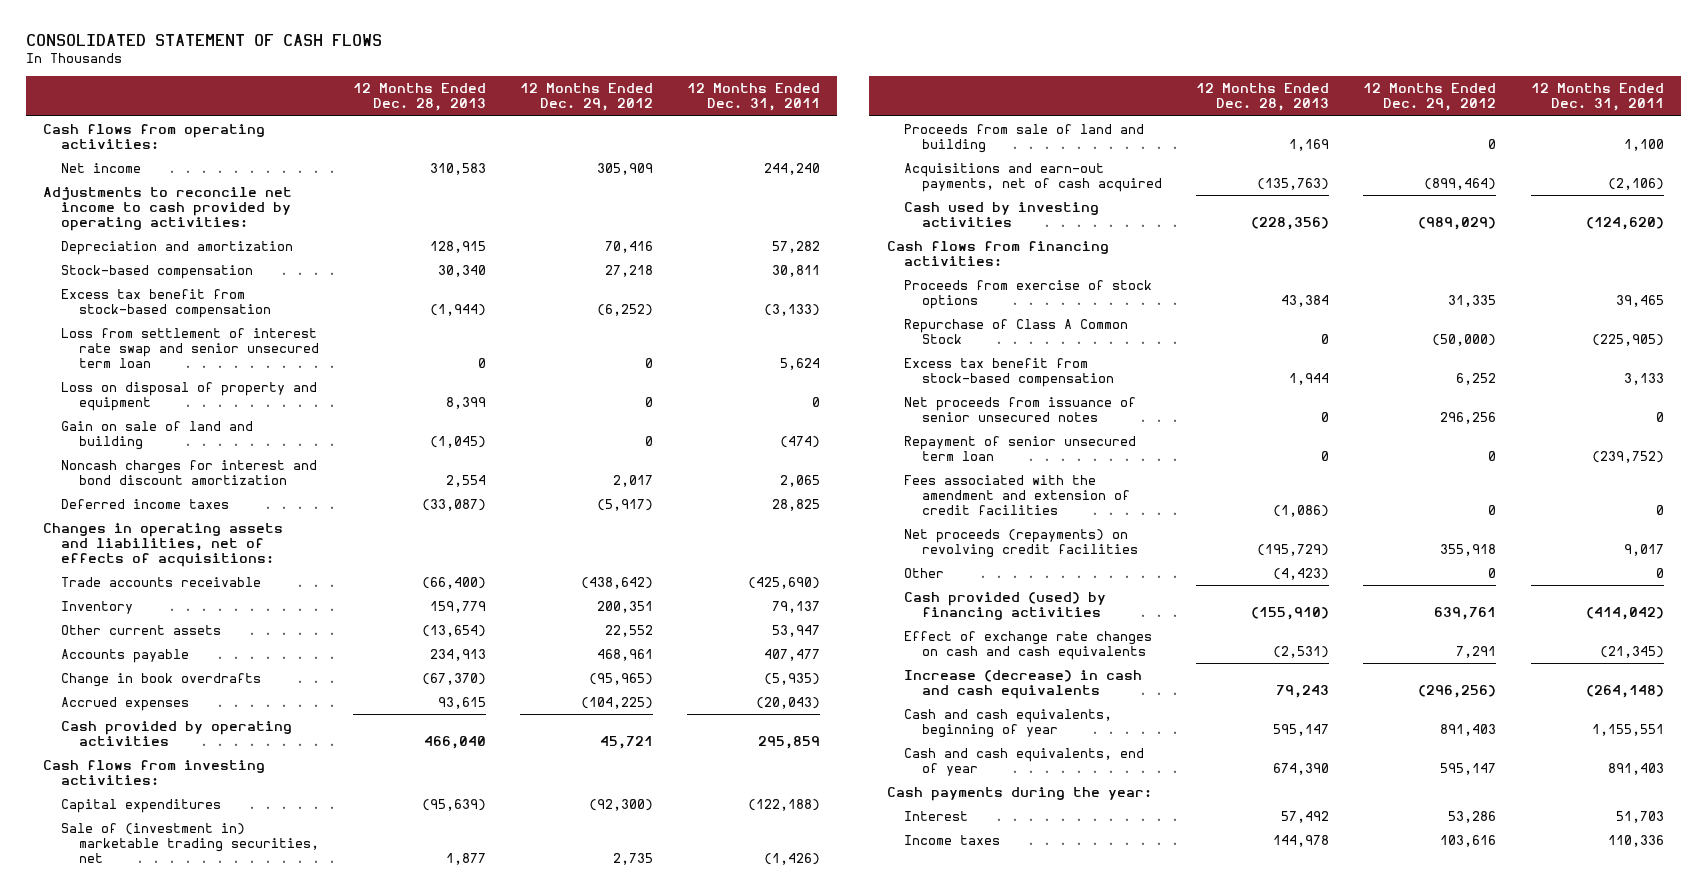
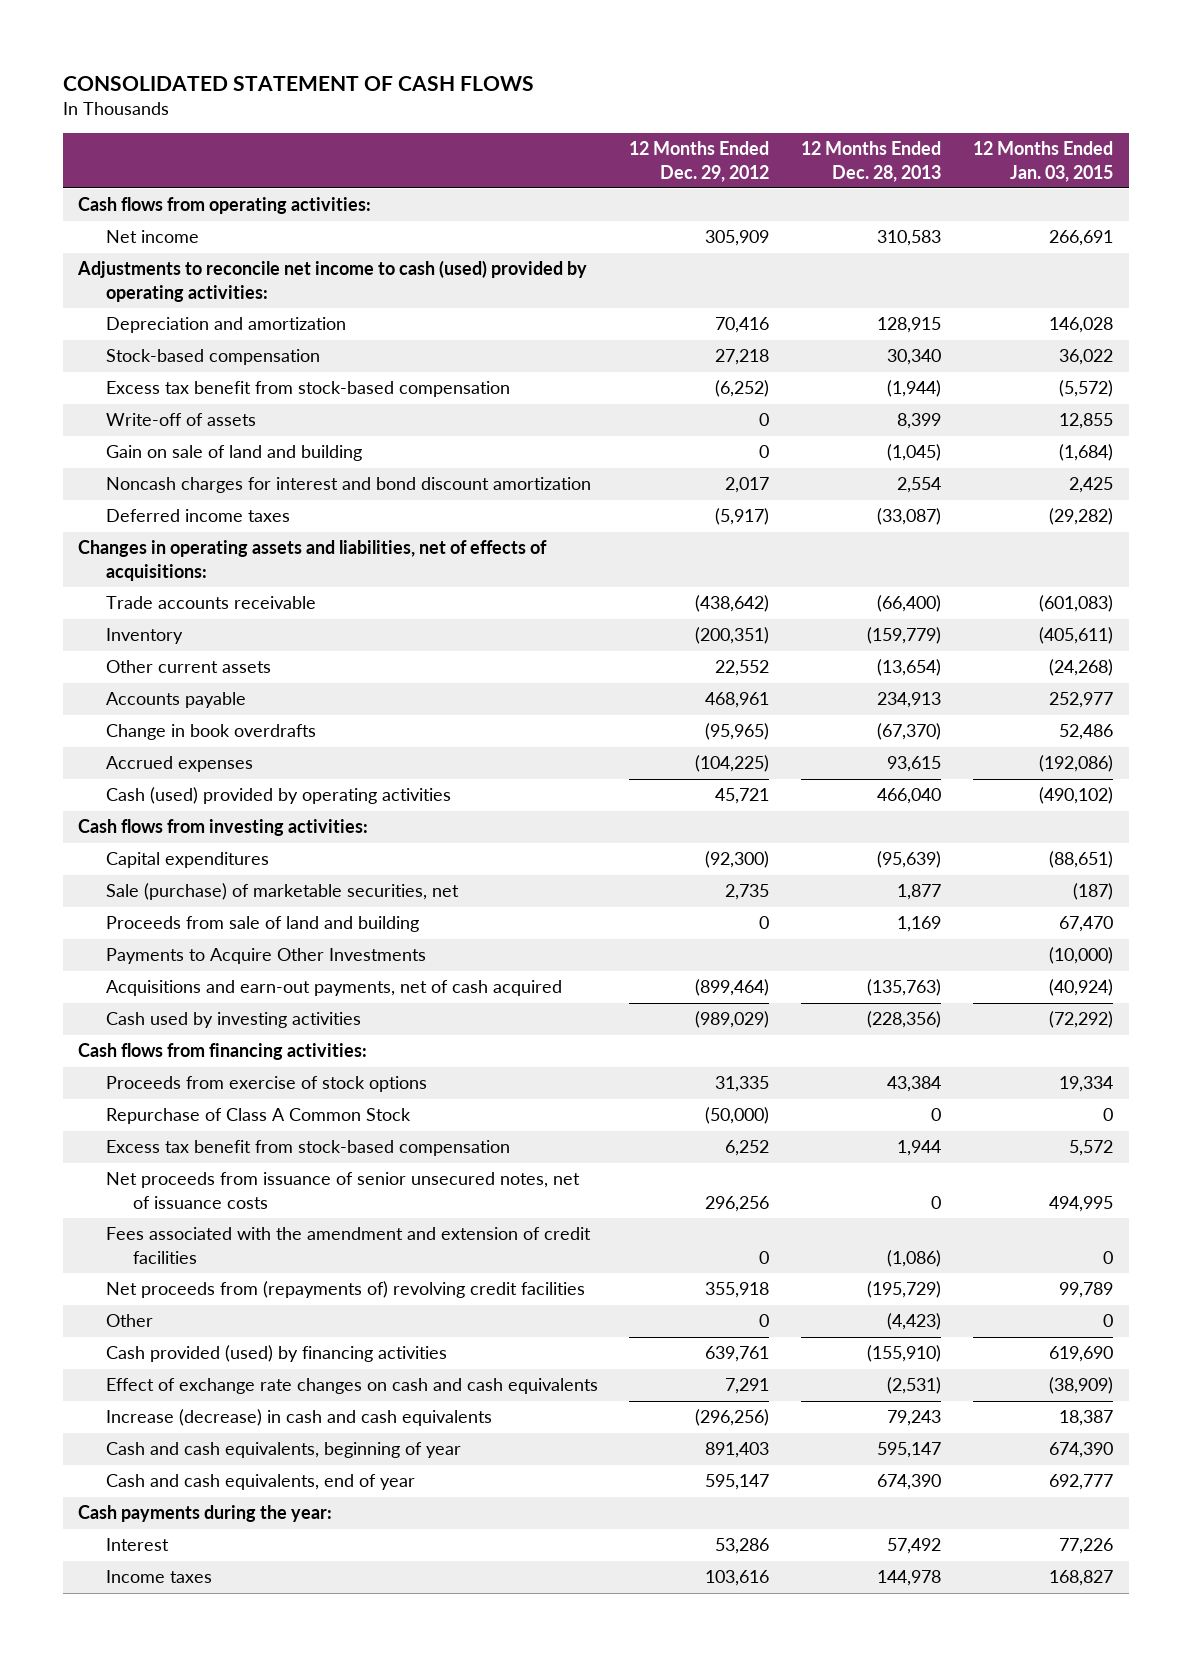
[687,83,821,112] 12 Months Ended Dec. 31, 2011 -> none
none -> [972,141,1113,182] 12 Months Ended Jan. 03, 2015
[43,187,293,232] Adjustments to reconcile net income to cash provided by operating activities: -> [77,260,588,302] Adjustments to reconcile net income to cash (used) provided by operating activities:
[60,328,319,369] Loss from settlement of interest rate swap and senior unsecured term loan -> none
[60,382,317,412] Loss on disposal of property and equipment -> [105,413,256,427] Write-off of assets
[429,601,486,614] 159,779 -> [867,627,942,645] (159,779)
[597,601,654,614] 200,351 -> [695,627,770,645] (200,351)
[60,721,292,747] Cash provided by operating activities -> [105,787,451,805] Cash (used) provided by operating activities
[60,823,319,864] Sale of (investment in) marketable trading securities, net -> [105,883,459,901] Sale (purchase) of marketable securities, net
none -> [105,948,426,965] Payments to Acquire Other Investments
[904,436,1137,462] Repayment of senior unsecured term loan -> none
[904,397,1137,423] Net proceeds from issuance of senior unsecured notes -> [105,1172,580,1209] Net proceeds from issuance of senior unsecured notes, net of issuance costs
[904,529,1139,559] Net proceeds (repayments) on revolving credit facilities -> [105,1281,585,1299] Net proceeds from (repayments of) revolving credit facilities

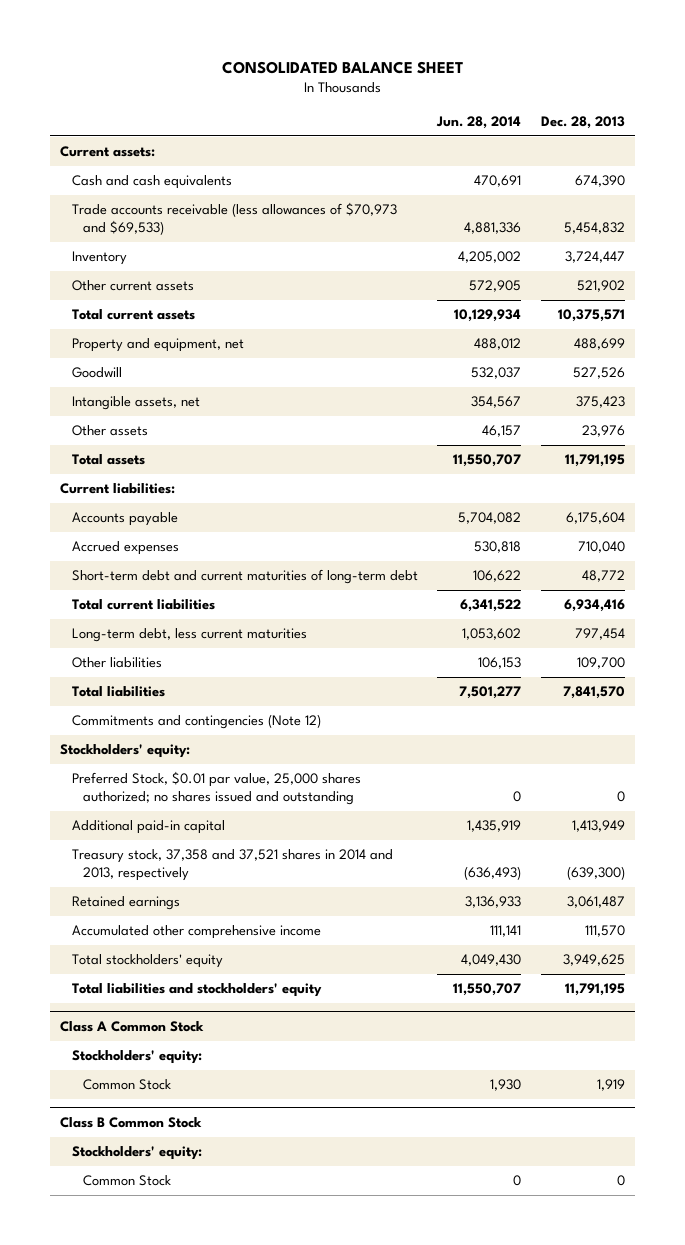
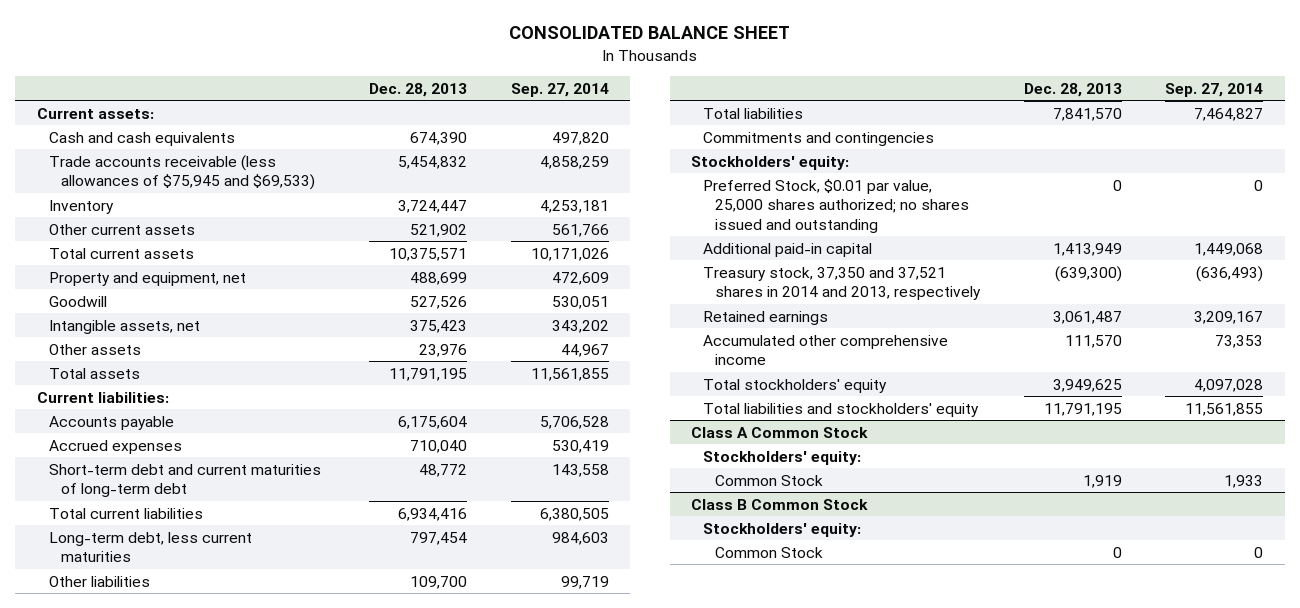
[436,115,522,129] Jun. 28, 2014 -> none
none -> [510,82,609,97] Sep. 27, 2014
[71,202,397,236] Trade accounts receivable (less allowances of $70,973 and $69,533) -> [48,154,315,191] Trade accounts receivable (less allowances of $75,945 and $69,533)
[71,714,321,730] Commitments and contingencies (Note 12) -> [703,131,935,146] Commitments and contingencies
[71,849,393,882] Treasury stock, 37,358 and 37,521 shares in 2014 and 2013, respectively -> [703,266,982,301] Treasury stock, 37,350 and 37,521 shares in 2014 and 2013, respectively

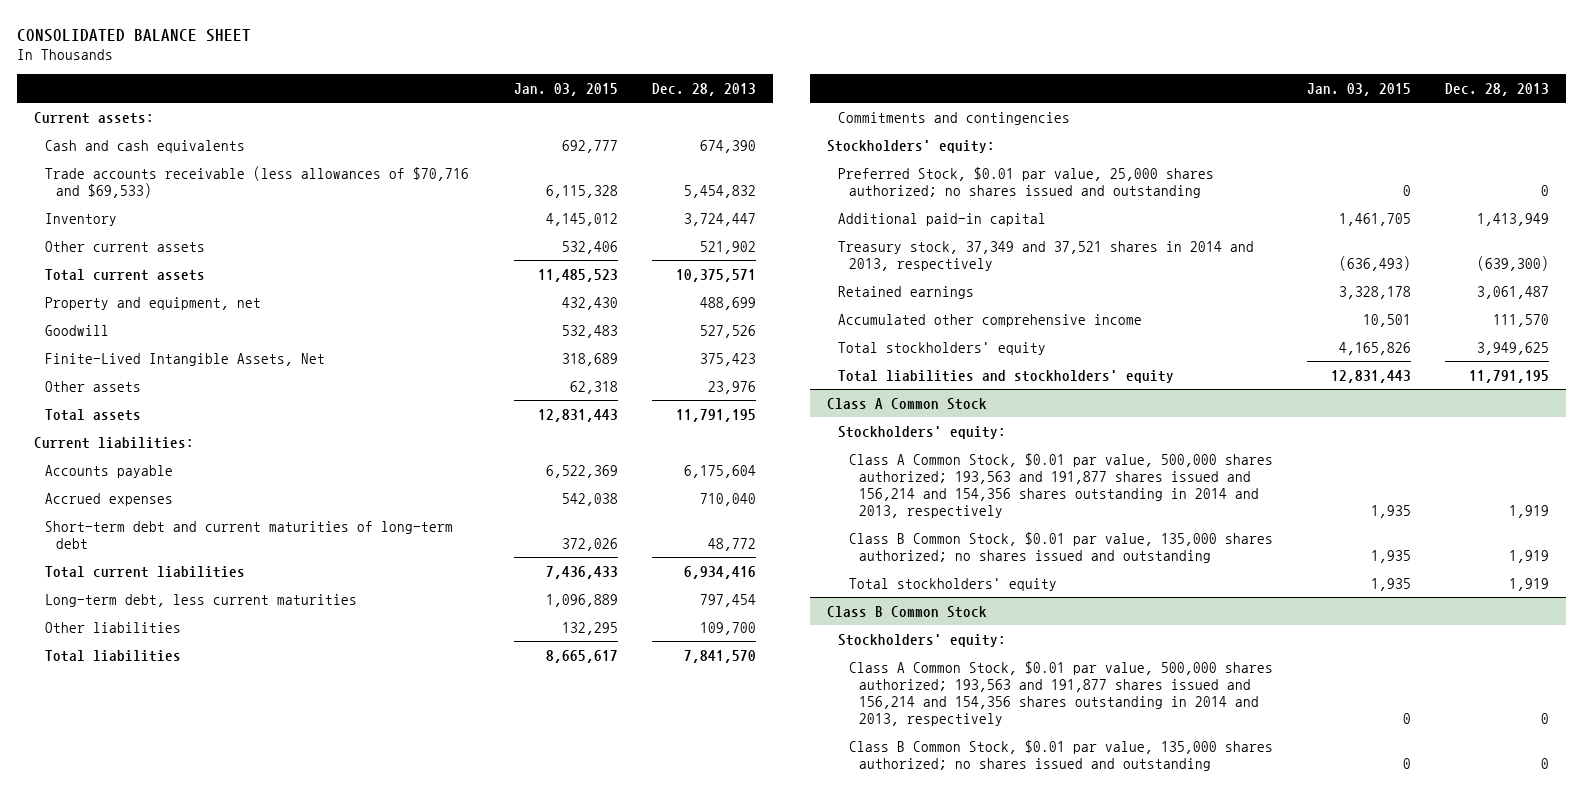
[510,82,609,97] Sep. 27, 2014 -> none
none -> [514,82,619,96] Jan. 03, 2015
[48,154,315,191] Trade accounts receivable (less allowances of $75,945 and $69,533) -> [45,165,470,198] Trade accounts receivable (less allowances of $70,716 and $69,533)
[48,319,200,334] Intangible assets, net -> [45,352,326,366] Finite-Lived Intangible Assets, Net
[703,266,982,301] Treasury stock, 37,350 and 37,521 shares in 2014 and 2013, respectively -> [837,240,1254,271] Treasury stock, 37,349 and 37,521 shares in 2014 and 2013, respectively
[715,474,824,486] Common Stock -> [848,452,1273,518] Class A Common Stock, $0.01 par value, 500,000 shares authorized; 193,563 and 191,877 shares issued and 156,214 and 154,356 shares outstanding in 2014 and 2013, respectively
none -> [848,531,1273,563] Class B Common Stock, $0.01 par value, 135,000 shares authorized; no shares issued and outstanding
none -> [848,577,1057,591] Total stockholders' equity
[715,546,824,558] Common Stock -> [848,660,1273,726] Class A Common Stock, $0.01 par value, 500,000 shares authorized; 193,563 and 191,877 shares issued and 156,214 and 154,356 shares outstanding in 2014 and 2013, respectively
none -> [848,739,1273,771] Class B Common Stock, $0.01 par value, 135,000 shares authorized; no shares issued and outstanding

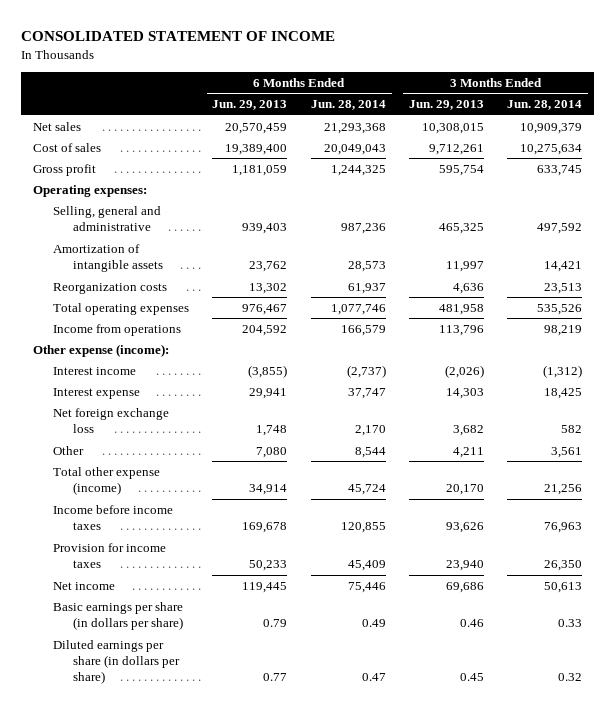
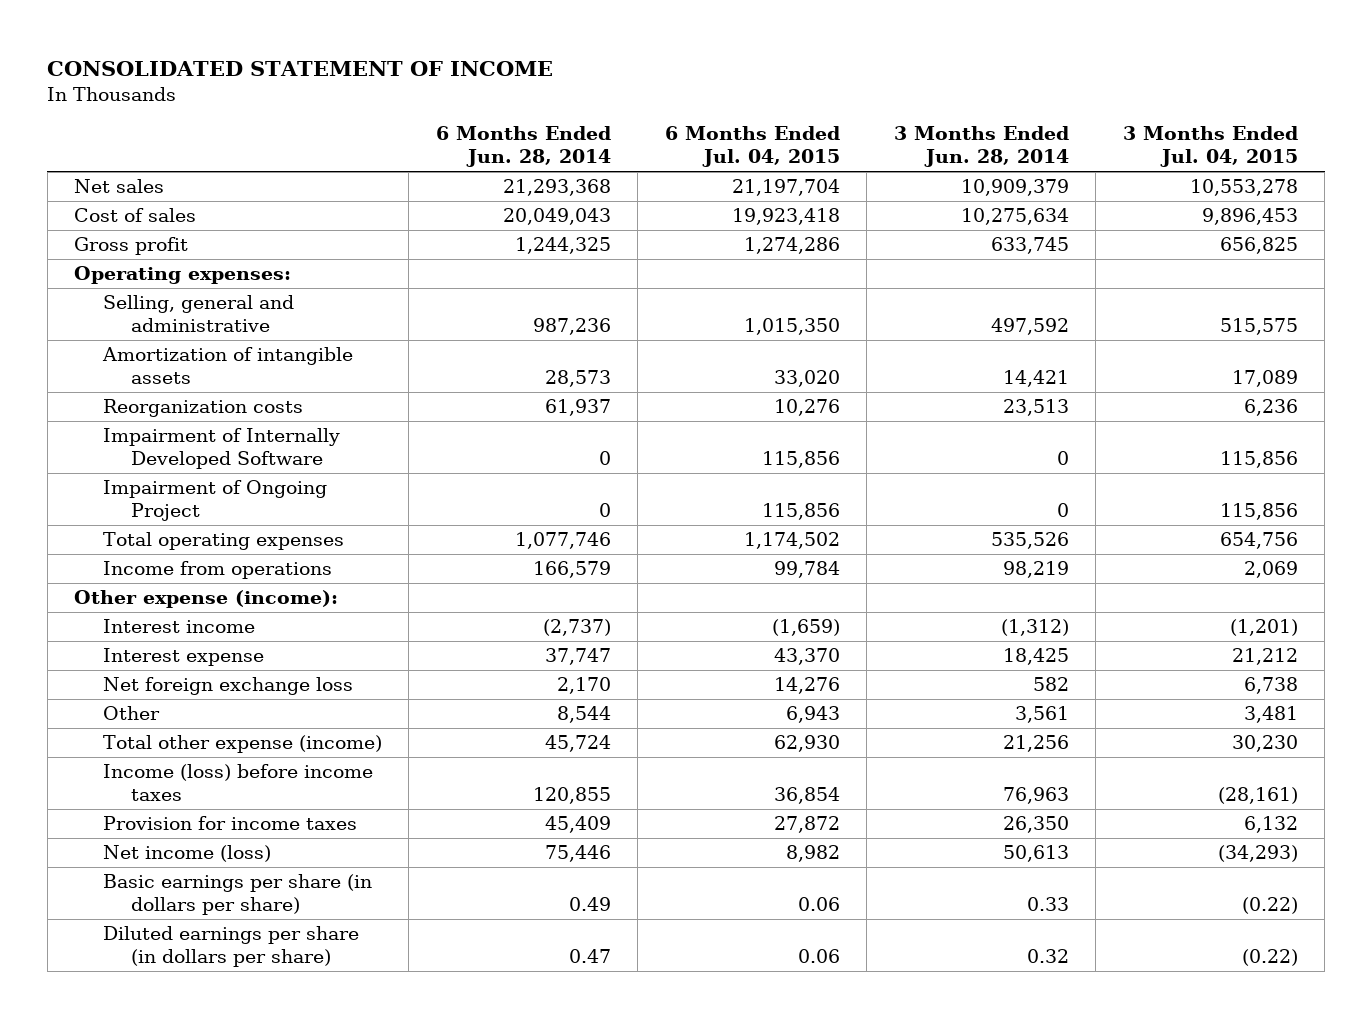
[212,100,288,111] Jun. 29, 2013 -> none
[409,100,485,111] Jun. 29, 2013 -> none
none -> [664,126,840,168] 6 Months Ended Jul. 04, 2015
none -> [1122,126,1298,168] 3 Months Ended Jul. 04, 2015
none -> [102,428,340,470] Impairment of Internally Developed Software
none -> [102,480,327,522] Impairment of Ongoing Project
[53,504,174,531] Income before income taxes -> [102,764,373,802] Income (loss) before income taxes
[53,581,116,590] Net income -> [102,845,271,863] Net income (loss)

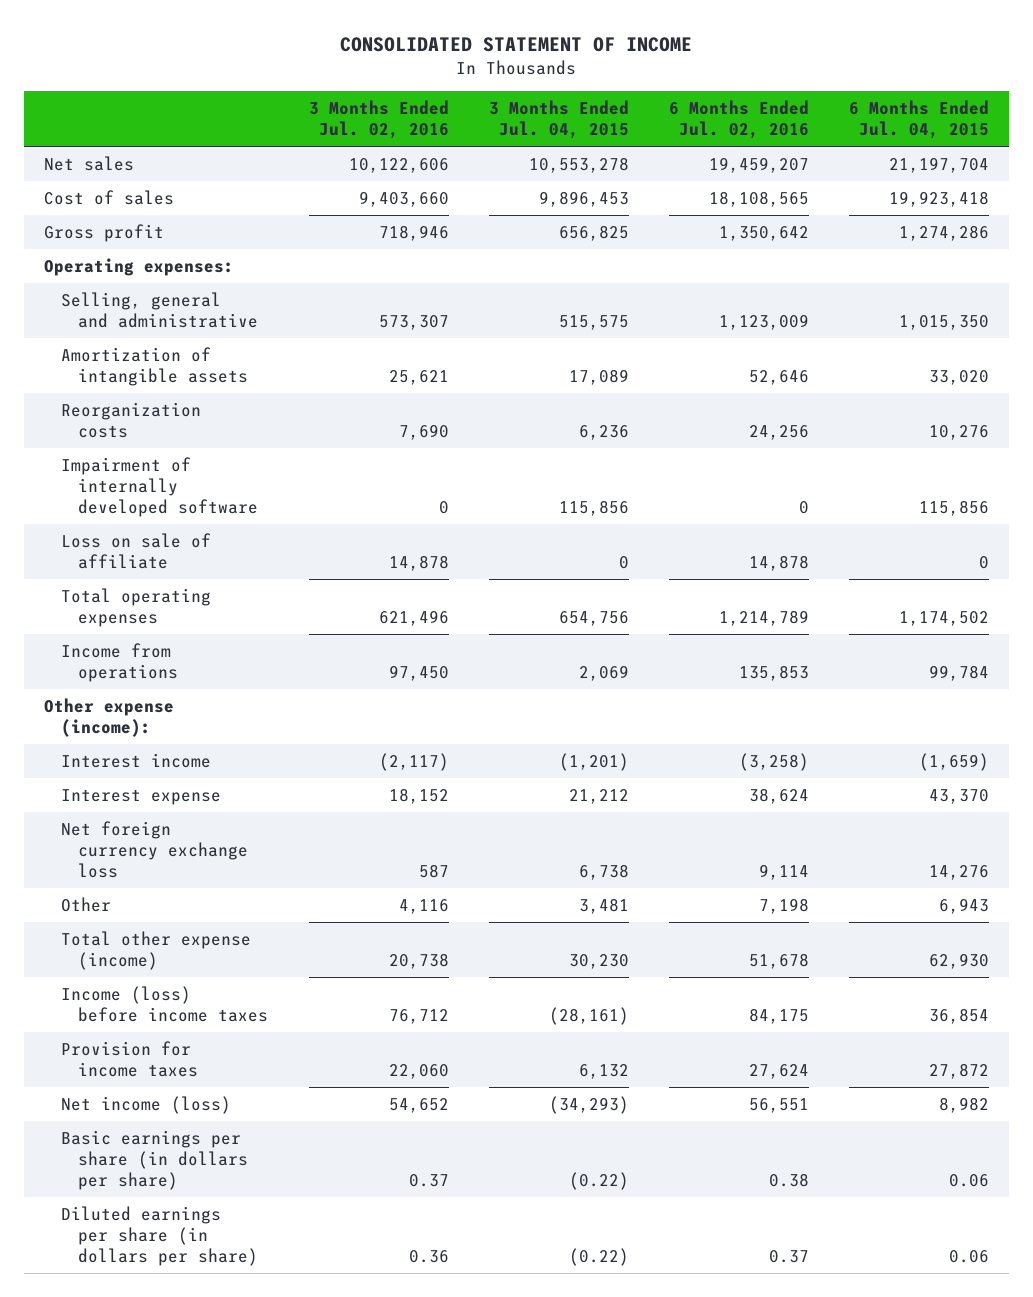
[435,126,611,168] 6 Months Ended Jun. 28, 2014 -> none
[893,126,1069,168] 3 Months Ended Jun. 28, 2014 -> none
none -> [308,100,449,140] 3 Months Ended Jul. 02, 2016
none -> [668,100,809,140] 6 Months Ended Jul. 02, 2016
[102,480,327,522] Impairment of Ongoing Project -> none
[102,428,340,470] Impairment of Internally Developed Software -> [61,457,259,517] Impairment of internally developed software
none -> [61,533,212,569] Loss on sale of affiliate
[102,677,353,696] Net foreign exchange loss -> [61,821,249,878] Net foreign currency exchange loss

